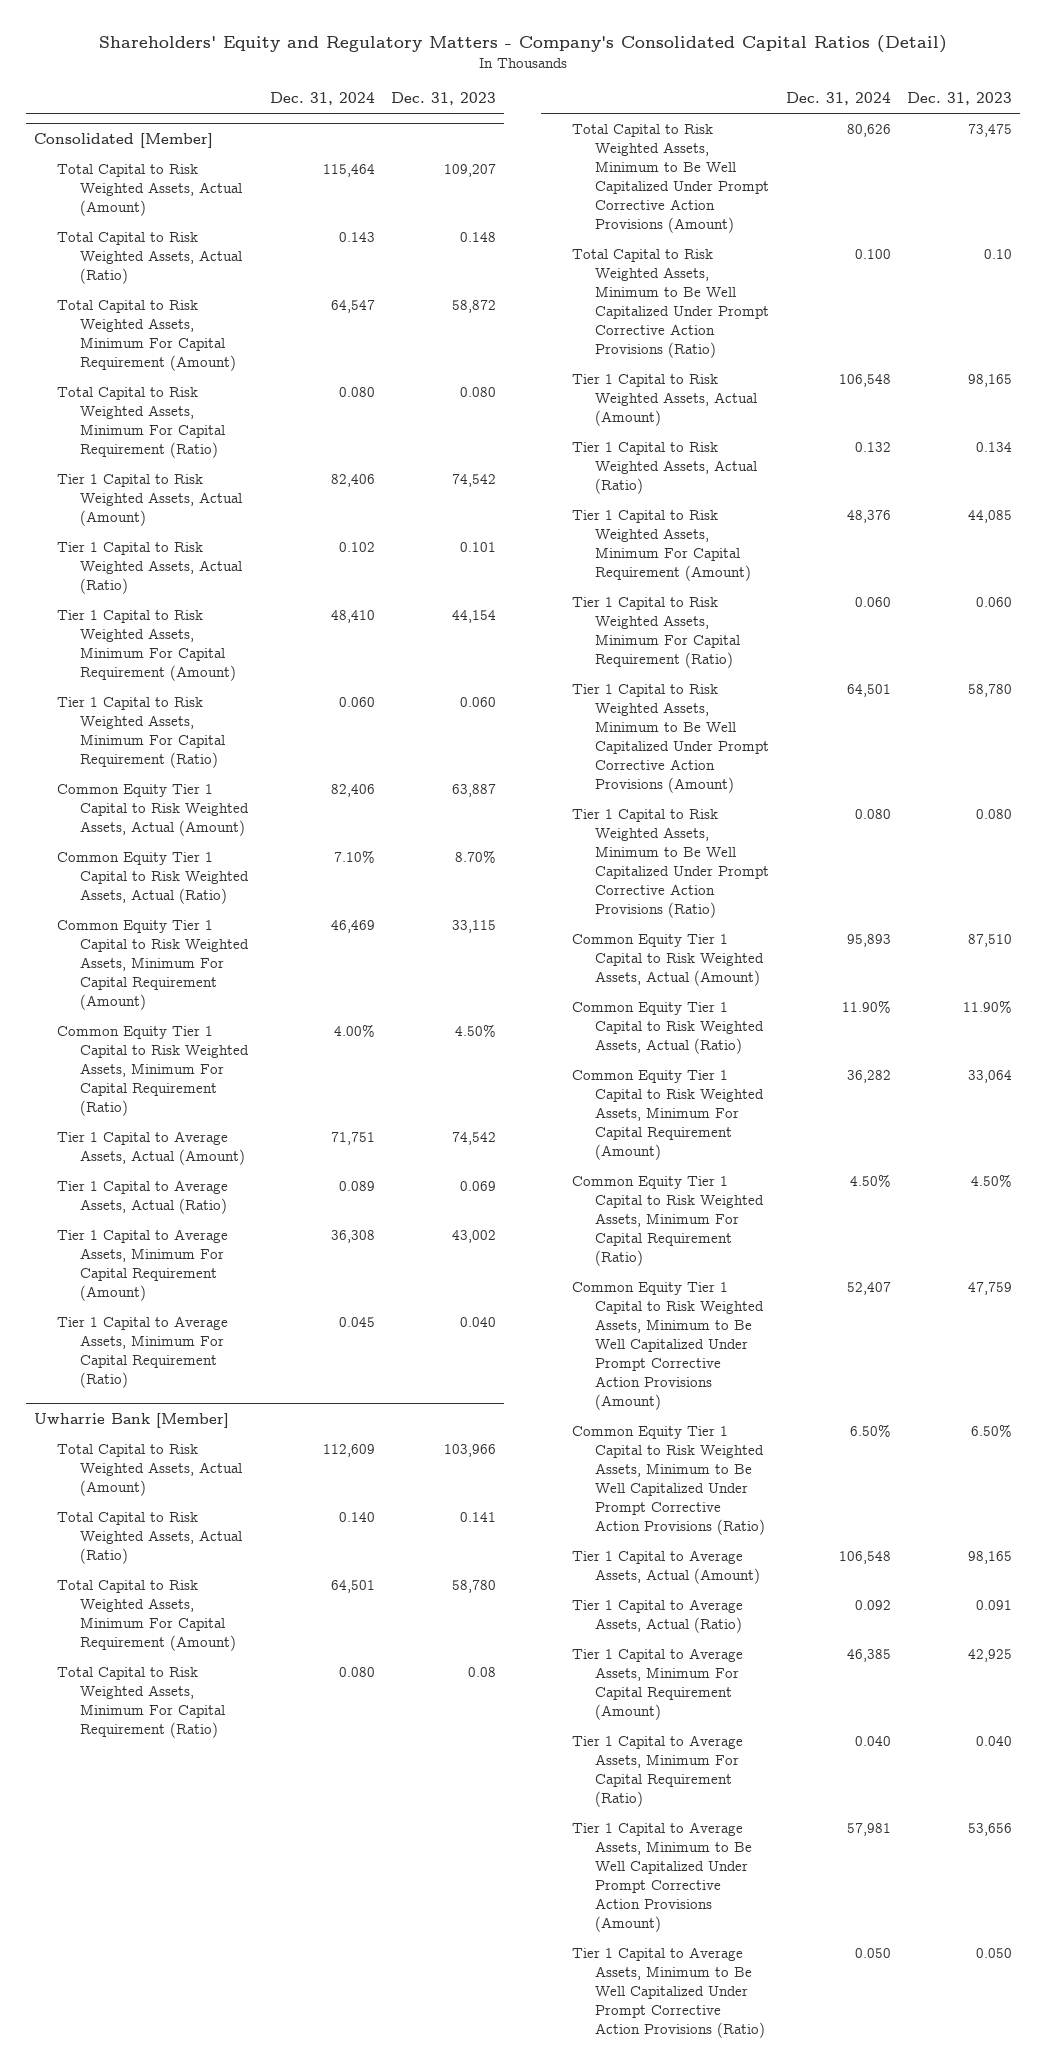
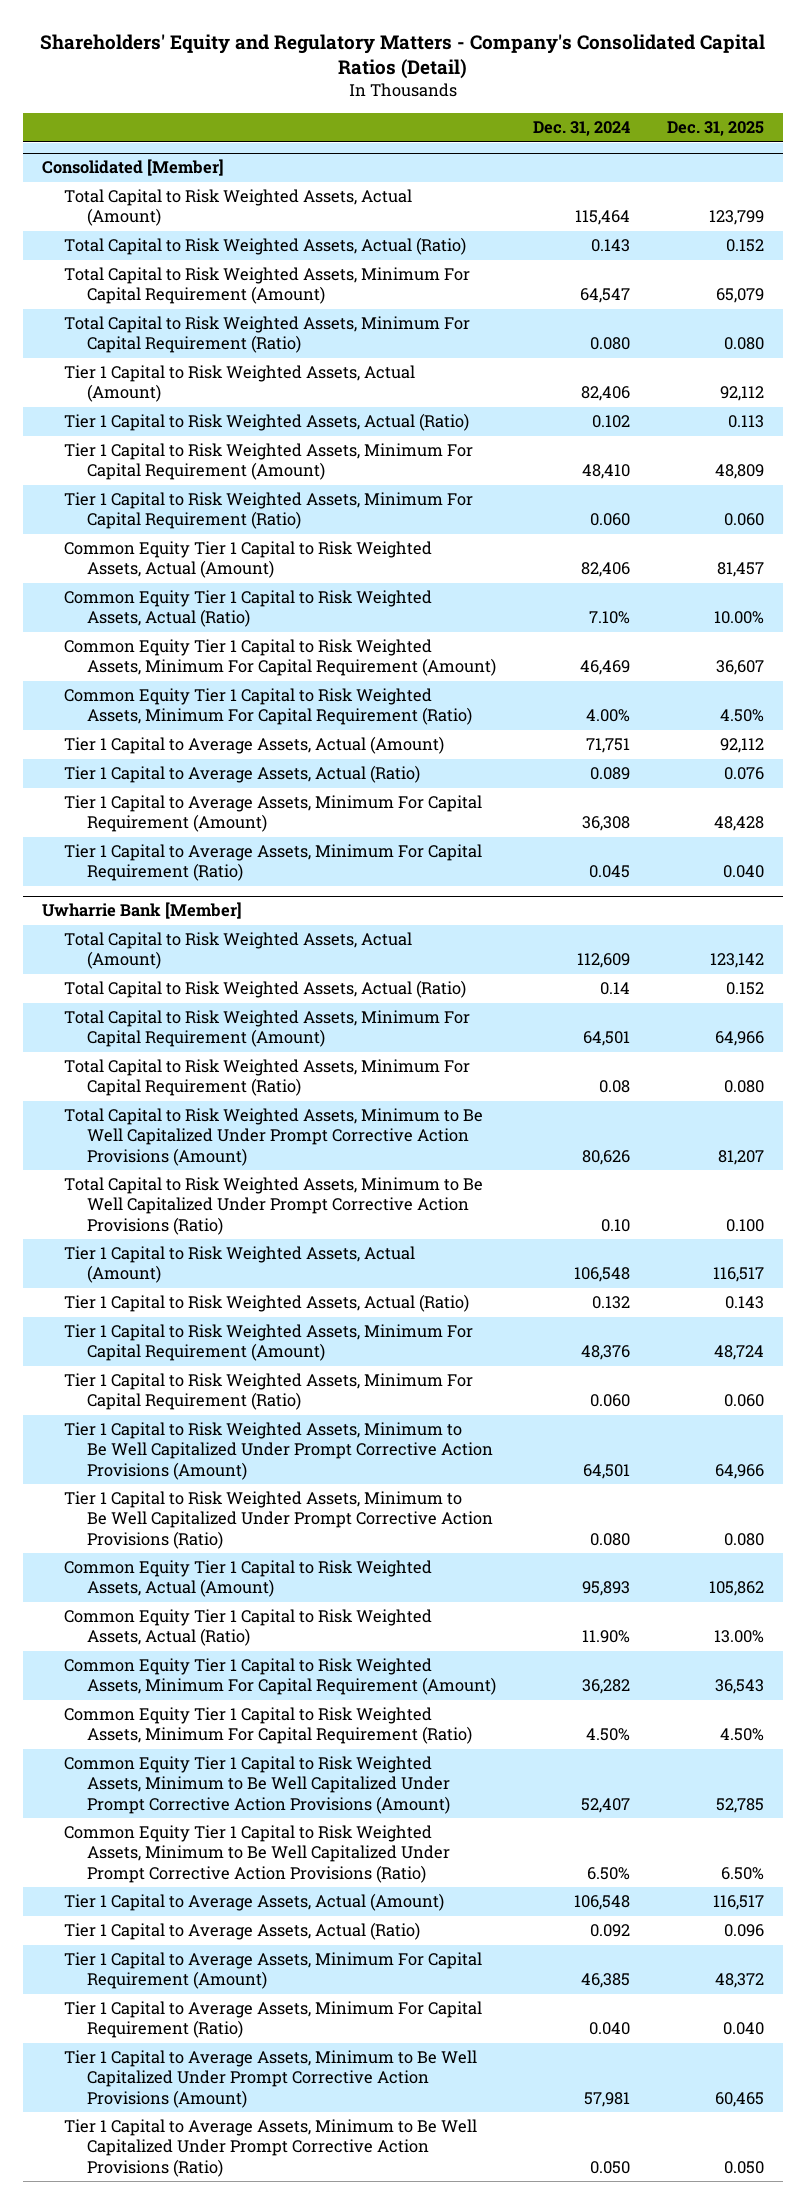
[391,92,497,106] Dec. 31, 2023 -> none
none -> [667,121,765,137] Dec. 31, 2025
[339,1512,376,1523] 0.140 -> [600,982,631,996] 0.14
[339,1667,376,1678] 0.080 -> [599,1080,631,1094] 0.08
[854,249,891,260] 0.100 -> [601,1218,631,1232] 0.10

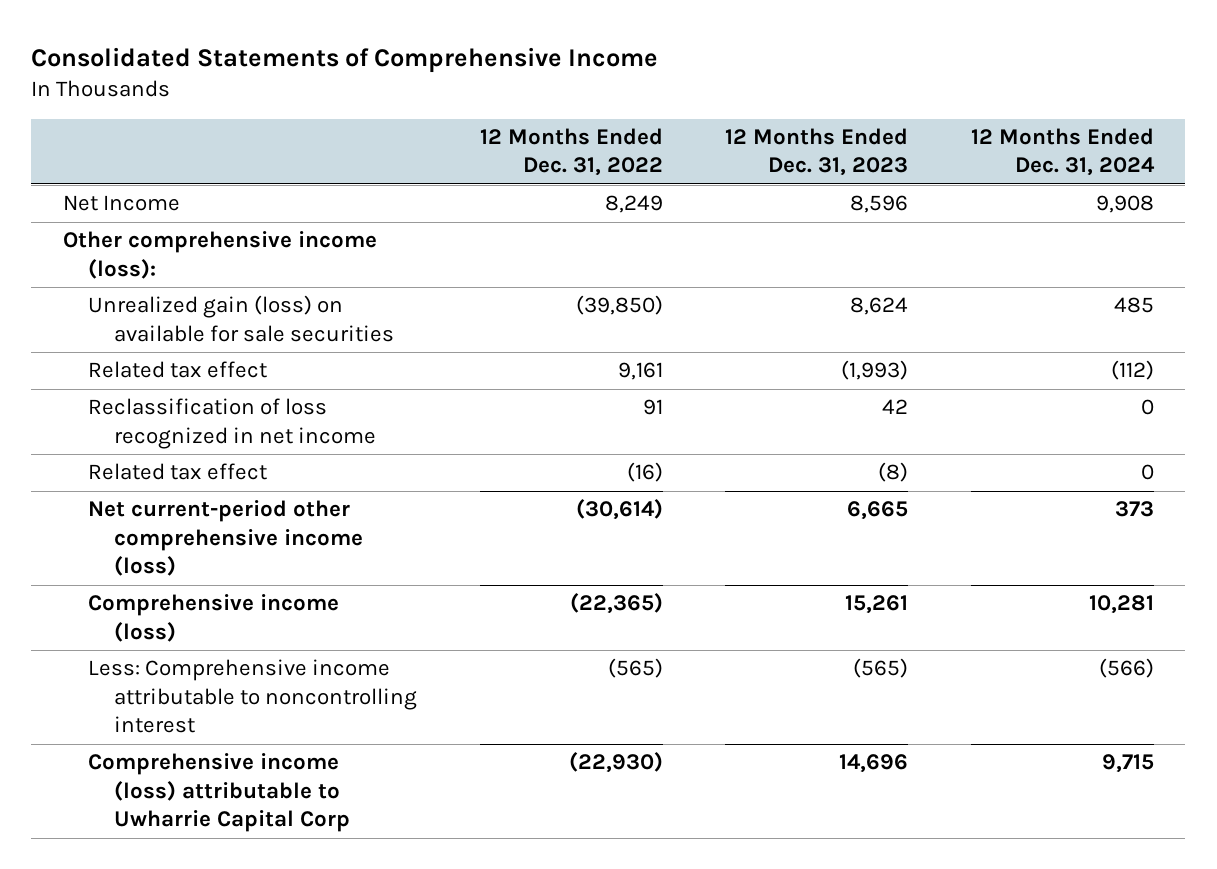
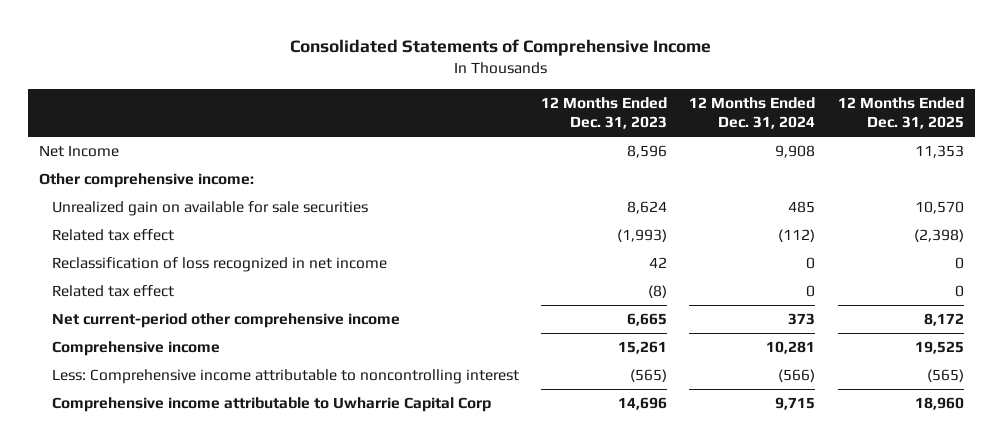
[479,127,663,177] 12 Months Ended Dec. 31, 2022 -> none
none -> [837,96,964,130] 12 Months Ended Dec. 31, 2025
[62,231,377,279] Other comprehensive income (loss): -> [39,173,255,189] Other comprehensive income:
[88,295,395,342] Unrealized gain (loss) on available for sale securities -> [52,201,369,217] Unrealized gain on available for sale securities
[88,500,364,577] Net current-period other comprehensive income (loss) -> [52,313,401,329] Net current-period other comprehensive income
[88,594,340,642] Comprehensive income (loss) -> [52,341,221,357] Comprehensive income
[88,753,351,833] Comprehensive income (loss) attributable to Uwharrie Capital Corp -> [52,397,492,413] Comprehensive income attributable to Uwharrie Capital Corp

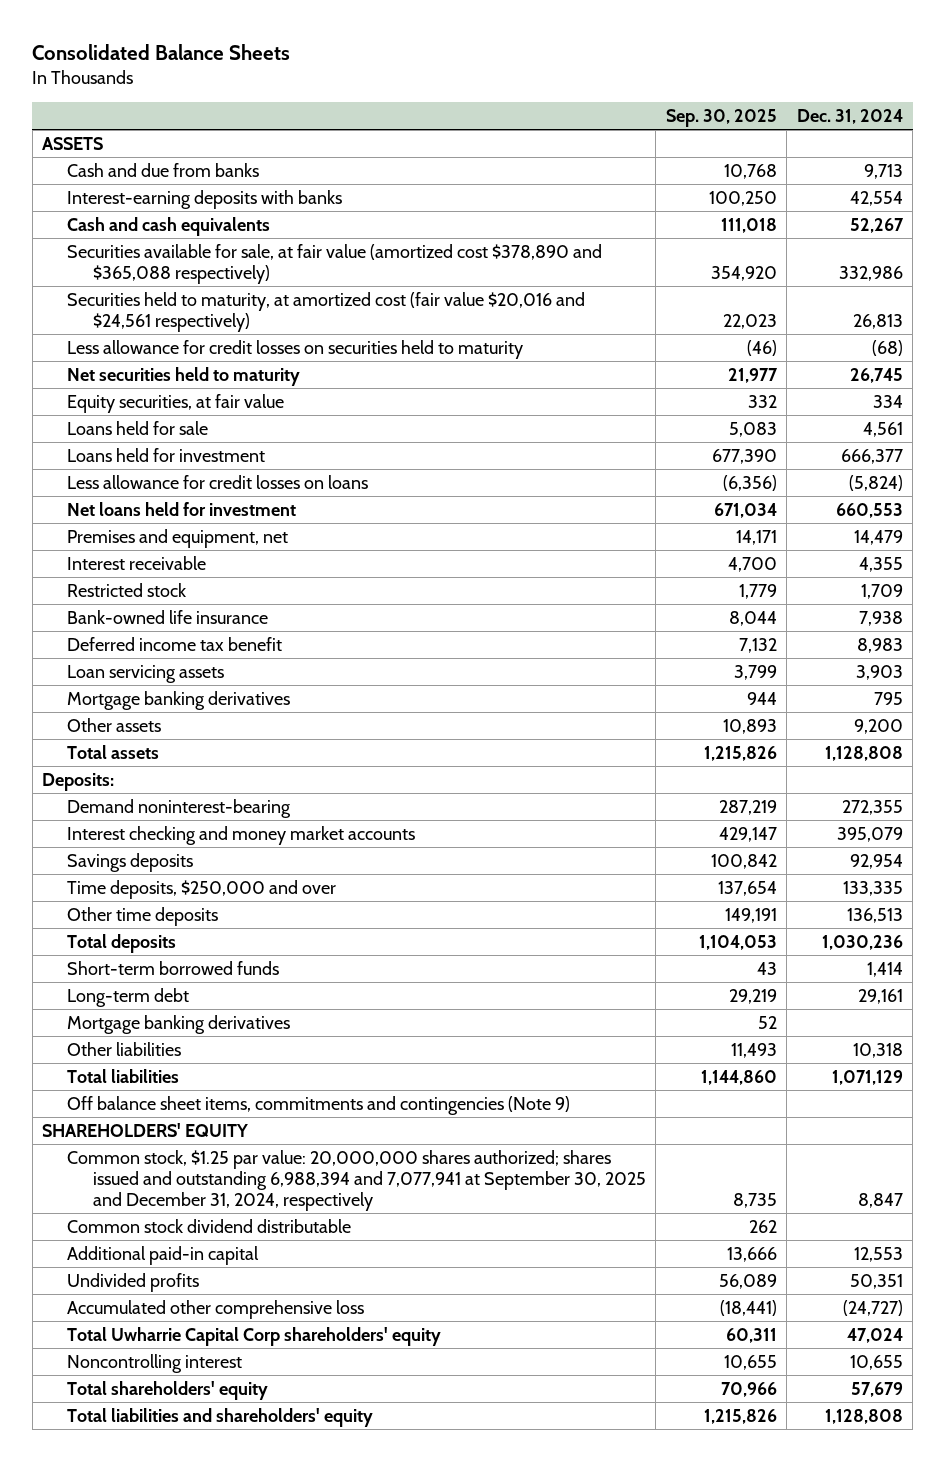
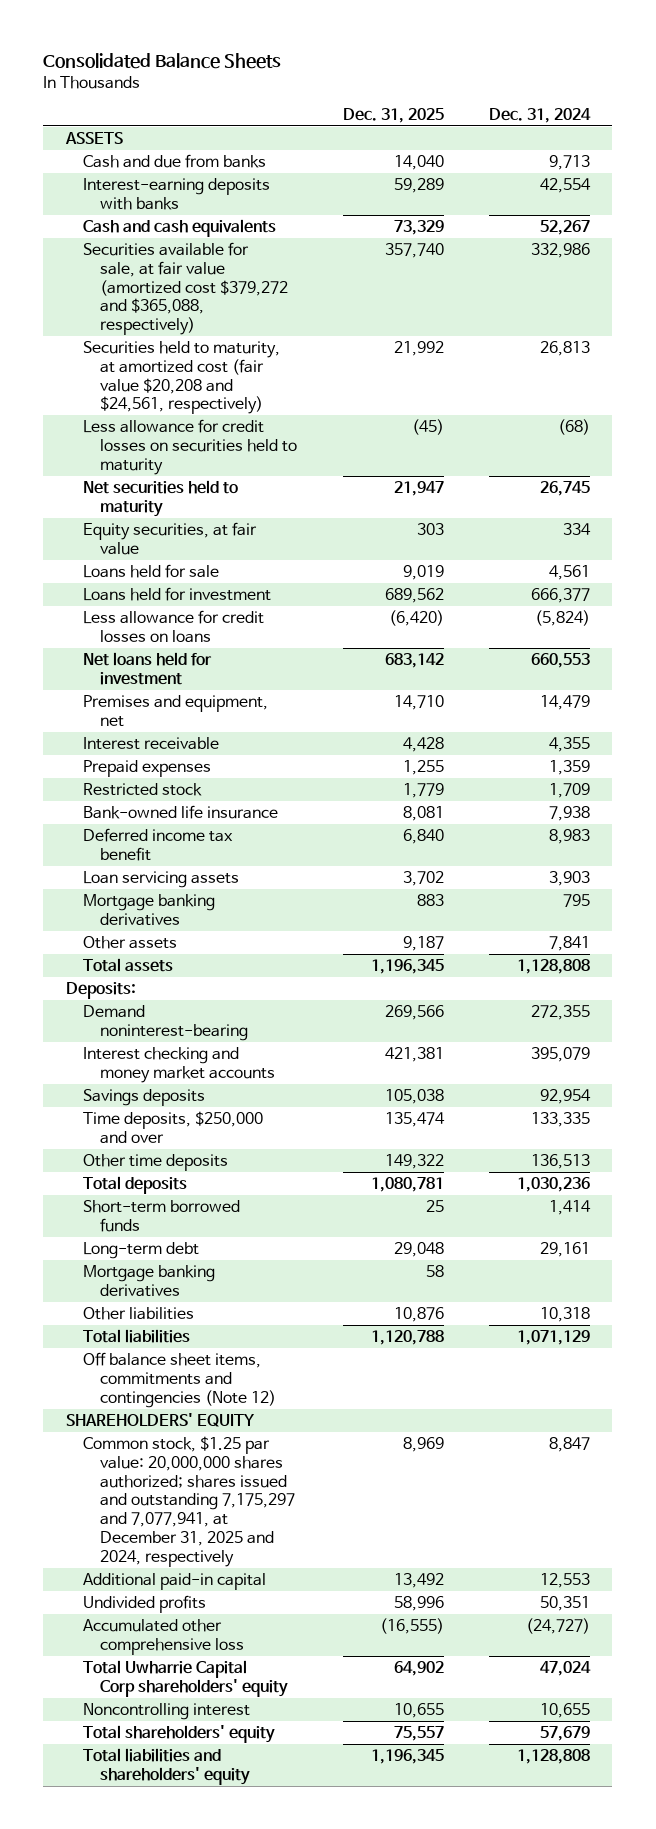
[665,108,777,127] Sep. 30, 2025 -> none
none -> [342,107,444,123] Dec. 31, 2025
[67,243,603,284] Securities available for sale, at fair value (amortized cost $378,890 and $365,088 respectively) -> [83,242,289,336] Securities available for sale, at fair value (amortized cost $379,272 and $365,088, respectively)
[67,291,586,332] Securities held to maturity, at amortized cost (fair value $20,016 and $24,561 respectively) -> [83,341,281,415] Securities held to maturity, at amortized cost (fair value $20,208 and $24,561, respectively)
none -> [83,760,212,778] Prepaid expenses
[853,718,903,734] 9,200 -> [548,936,590,952] 7,841
[67,1095,571,1115] Off balance sheet items, commitments and contingencies (Note 9) -> [83,1352,277,1408] Off balance sheet items, commitments and contingencies (Note 12)
[67,1218,352,1233] Common stock dividend distributable -> none
[67,1149,646,1212] Common stock, $1.25 par value: 20,000,000 shares authorized; shares issued and outstanding 6,988,394 and 7,077,941 at September 30, 2025 and December 31, 2024, respectively -> [83,1436,296,1567] Common stock, $1.25 par value: 20,000,000 shares authorized; shares issued and outstanding 7,175,297 and 7,077,941, at December 31, 2025 and 2024, respectively

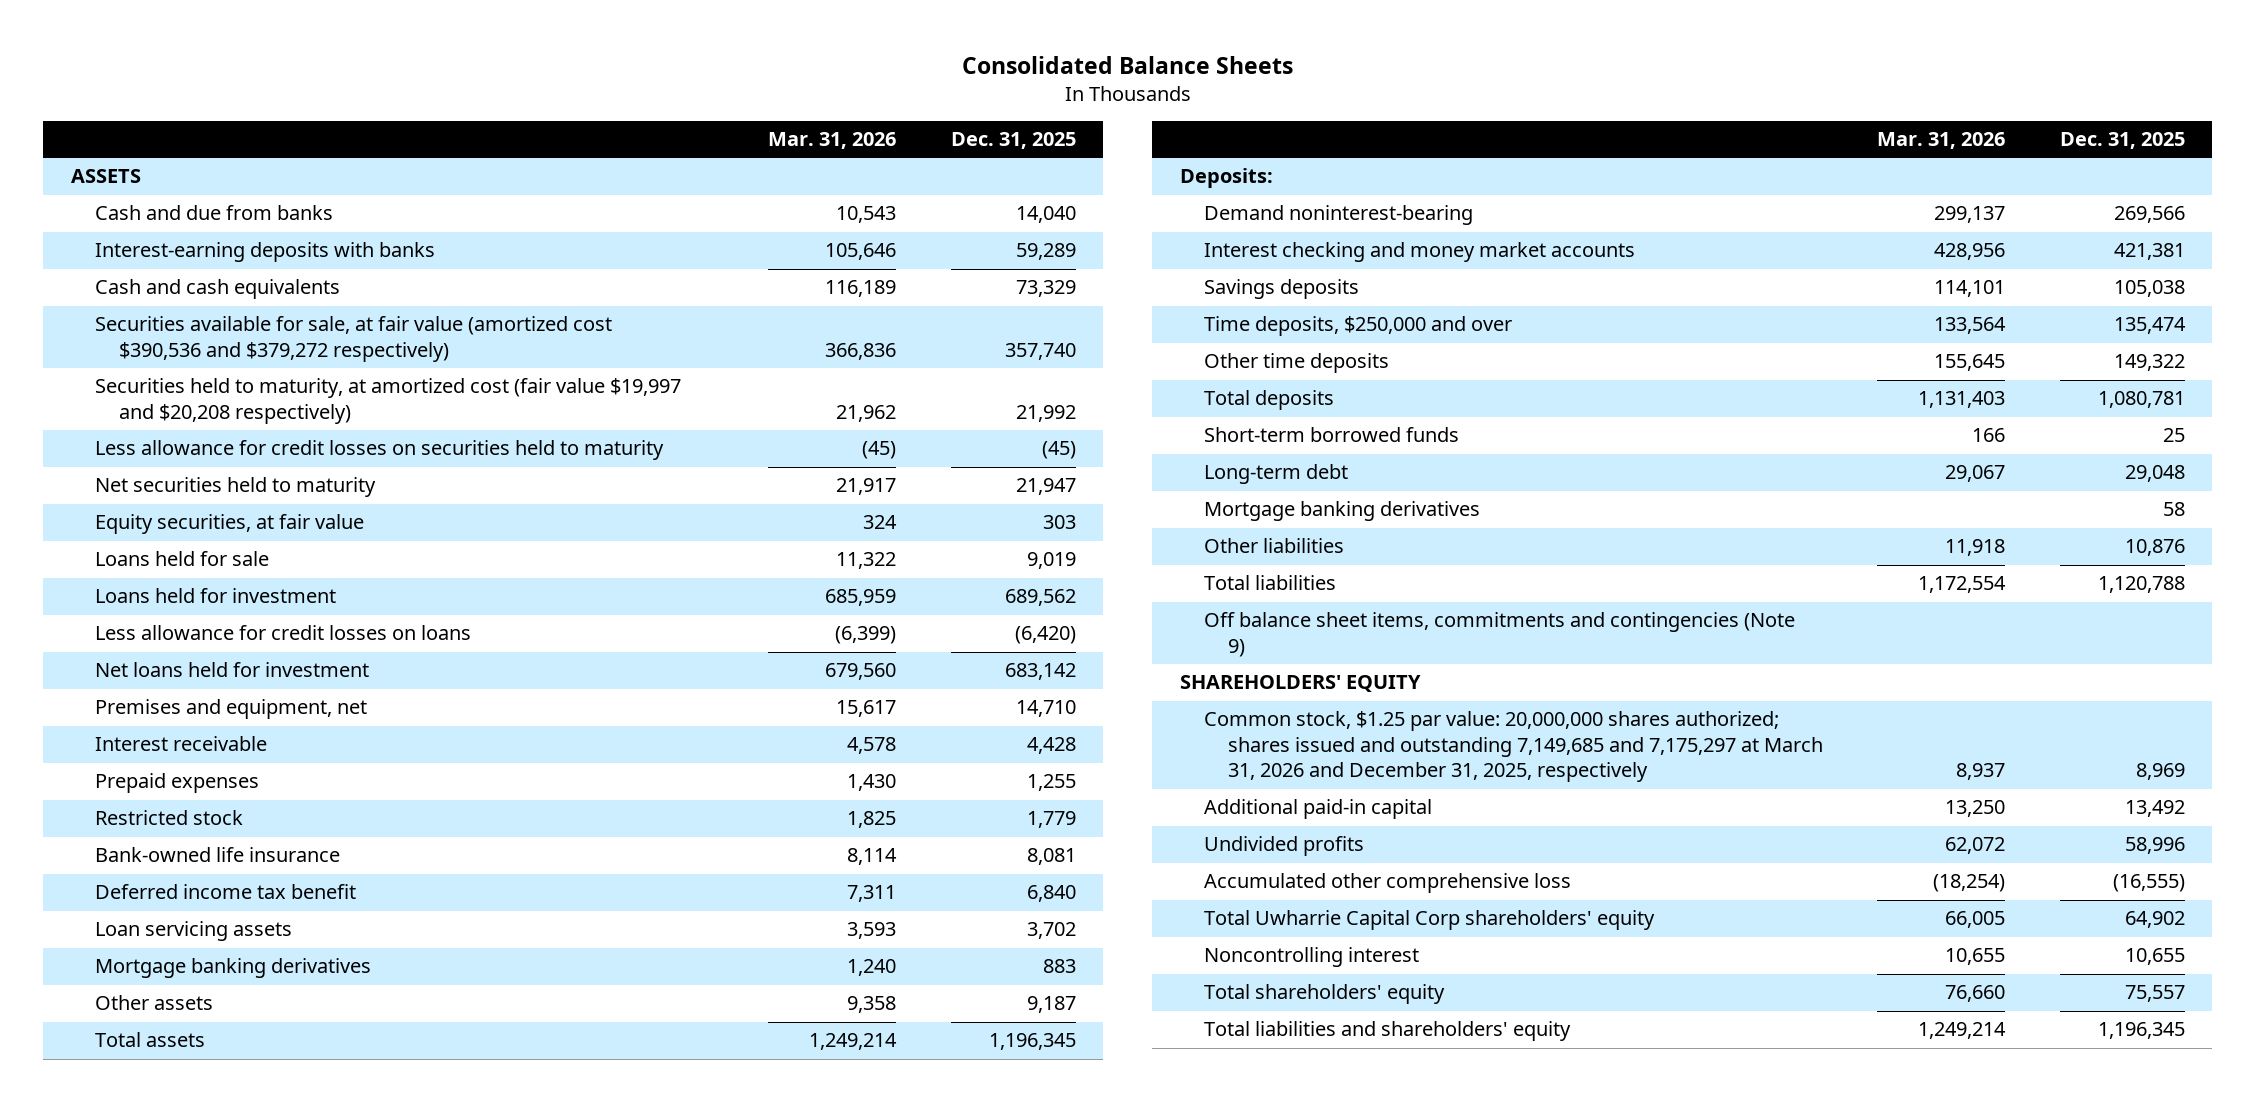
[488,107,591,123] Dec. 31, 2024 -> none
none -> [768,132,897,150] Mar. 31, 2026
[83,242,289,336] Securities available for sale, at fair value (amortized cost $379,272 and $365,088, respectively) -> [94,316,612,362] Securities available for sale, at fair value (amortized cost $390,536 and $379,272 respectively)
[83,341,281,415] Securities held to maturity, at amortized cost (fair value $20,208 and $24,561, respectively) -> [94,378,681,424] Securities held to maturity, at amortized cost (fair value $19,997 and $20,208 respectively)
[83,1352,277,1408] Off balance sheet items, commitments and contingencies (Note 12) -> [1203,612,1795,657] Off balance sheet items, commitments and contingencies (Note 9)
[83,1436,296,1567] Common stock, $1.25 par value: 20,000,000 shares authorized; shares issued and outstanding 7,175,297 and 7,077,941, at December 31, 2025 and 2024, respectively -> [1203,711,1823,783] Common stock, $1.25 par value: 20,000,000 shares authorized; shares issued and outstanding 7,149,685 and 7,175,297 at March 31, 2026 and December 31, 2025, respectively

